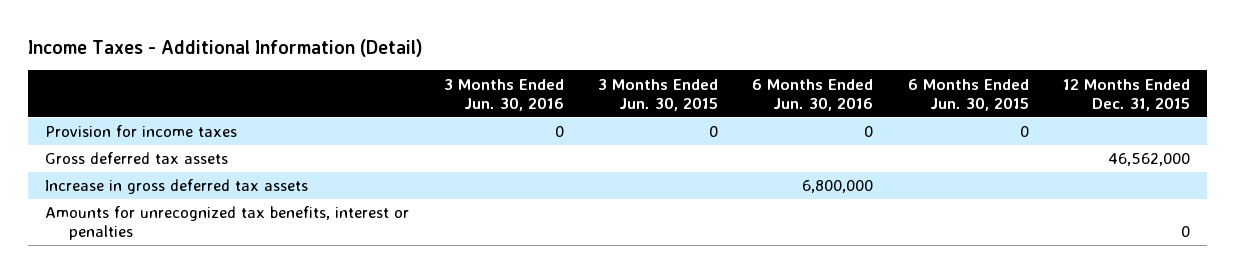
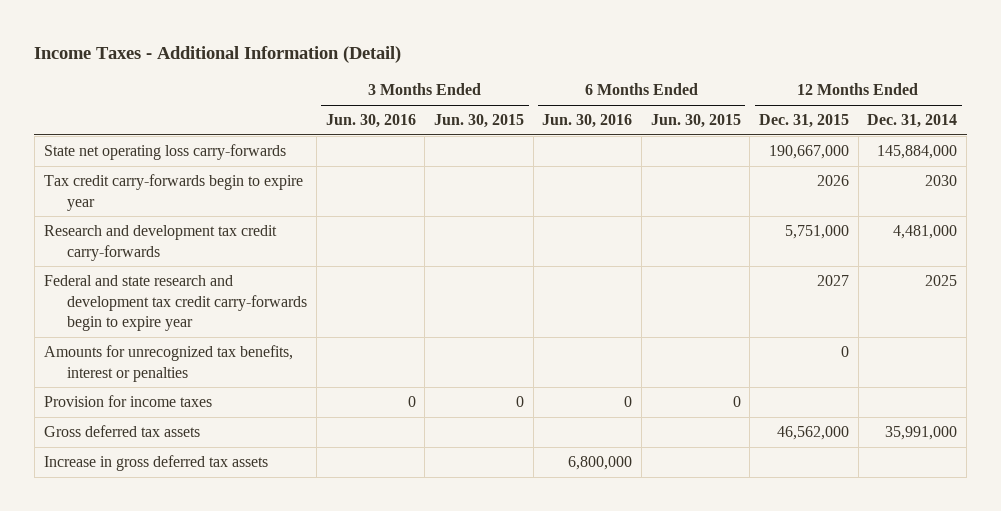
none -> [867,114,958,129] Dec. 31, 2014
none -> [43,144,286,161] State net operating loss carry-forwards
none -> [43,174,303,211] Tax credit carry-forwards begin to expire year
none -> [43,225,277,261] Research and development tax credit carry-forwards
none -> [43,275,308,332] Federal and state research and development tax credit carry-forwards begin to expire year
[45,206,410,241] Amounts for unrecognized tax benefits, interest or penalties -> [43,345,293,382] Amounts for unrecognized tax benefits, interest or penalties

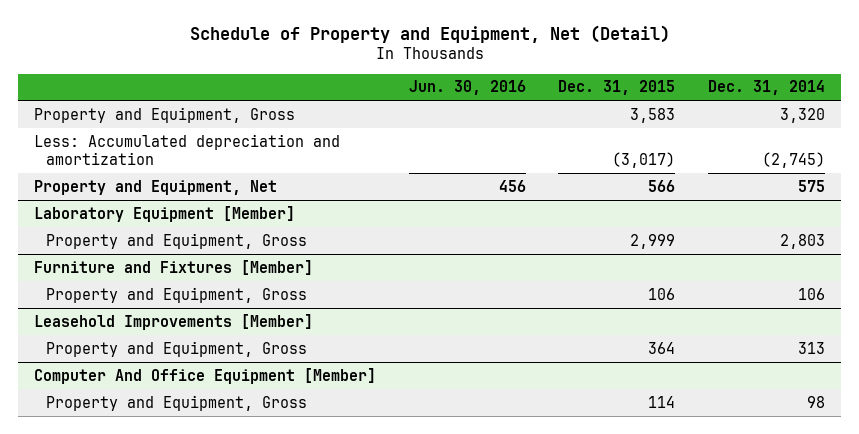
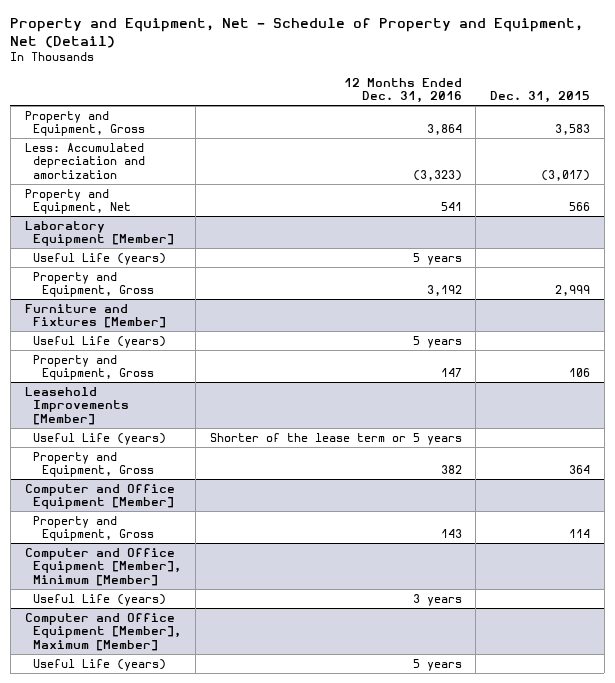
[189,24,670,43] Schedule of Property and Equipment, Net (Detail) -> [10,18,584,48] Property and Equipment, Net - Schedule of Property and Equipment, Net (Detail)
[408,80,526,96] Jun. 30, 2016 -> none
[708,80,826,96] Dec. 31, 2014 -> none
none -> [343,77,462,104] 12 Months Ended Dec. 31, 2016
none -> [33,252,167,265] Useful Life (years)
none -> [33,335,167,348] Useful Life (years)
none -> [33,432,167,445] Useful Life (years)
[34,367,377,384] Computer And Office Equipment [Member] -> [24,483,175,510] Computer and Office Equipment [Member]
none -> [24,547,182,587] Computer and Office Equipment [Member], Minimum [Member]
none -> [33,593,167,606] Useful Life (years)
none -> [24,612,182,652] Computer and Office Equipment [Member], Maximum [Member]
none -> [33,658,167,671] Useful Life (years)

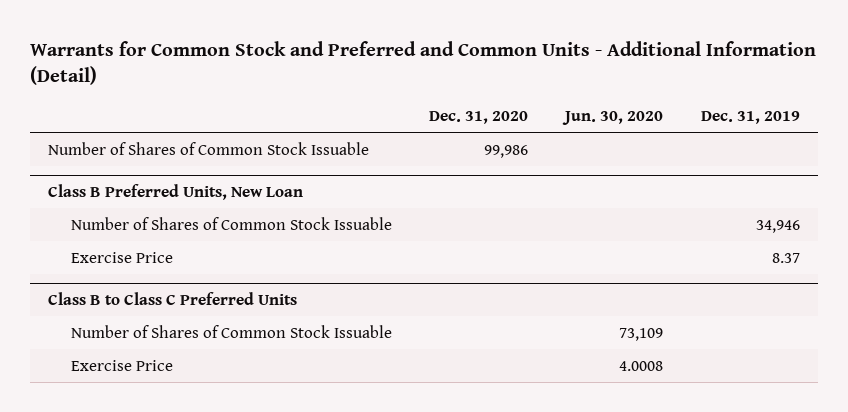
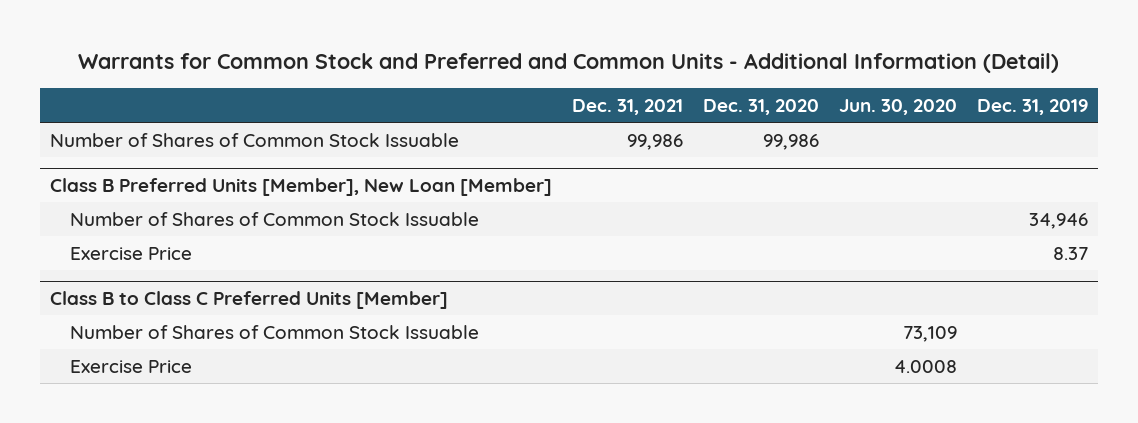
none -> [572,98,684,115] Dec. 31, 2021
[48,184,304,201] Class B Preferred Units, New Loan -> [50,178,553,197] Class B Preferred Units [Member], New Loan [Member]
[48,292,298,306] Class B to Class C Preferred Units -> [50,291,449,310] Class B to Class C Preferred Units [Member]

